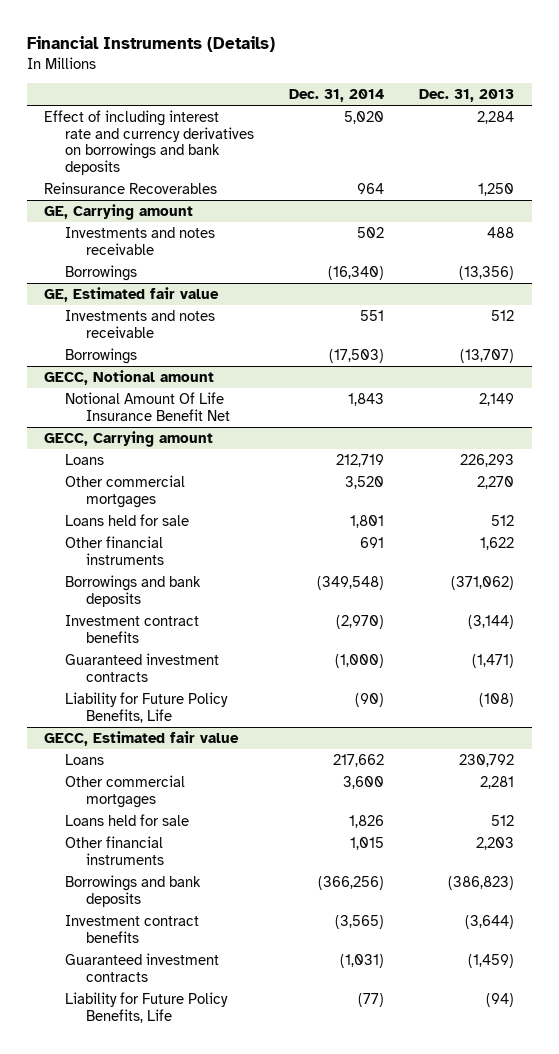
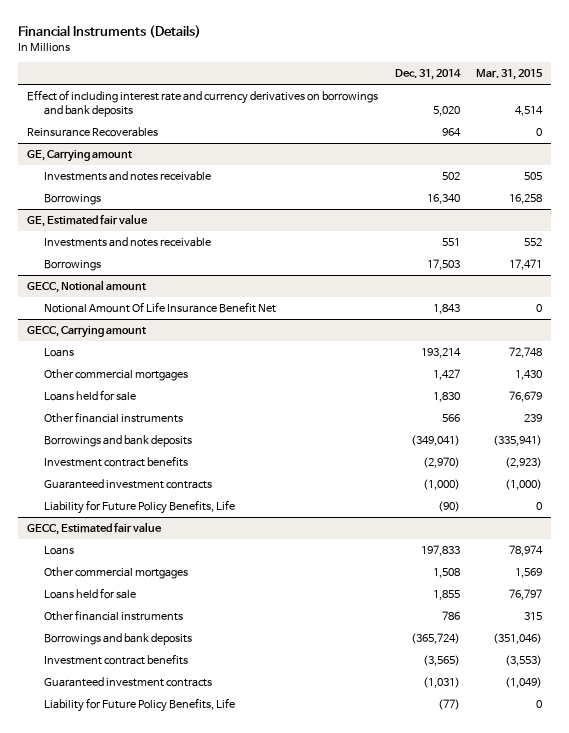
[419,89,515,103] Dec. 31, 2013 -> none
none -> [476,69,544,81] Mar. 31, 2015
[328,265,385,280] (16,340) -> [426,194,460,205] 16,340
[329,348,385,363] (17,503) -> [426,259,460,271] 17,503
[336,453,385,467] 212,719 -> [420,348,461,359] 193,214
[345,475,385,489] 3,520 -> [432,369,460,381] 1,427
[350,514,385,528] 1,801 -> [432,392,460,403] 1,830
[360,536,385,548] 691 -> [441,414,460,423] 566
[317,575,385,590] (349,548) -> [410,435,460,447] (349,041)
[333,753,385,767] 217,662 -> [420,545,460,557] 197,833
[343,775,385,789] 3,600 -> [432,568,460,579] 1,508
[349,814,385,828] 1,826 -> [432,590,460,601] 1,855
[350,836,385,850] 1,015 -> [441,611,460,621] 786
[318,875,385,890] (366,256) -> [410,633,460,645] (365,724)

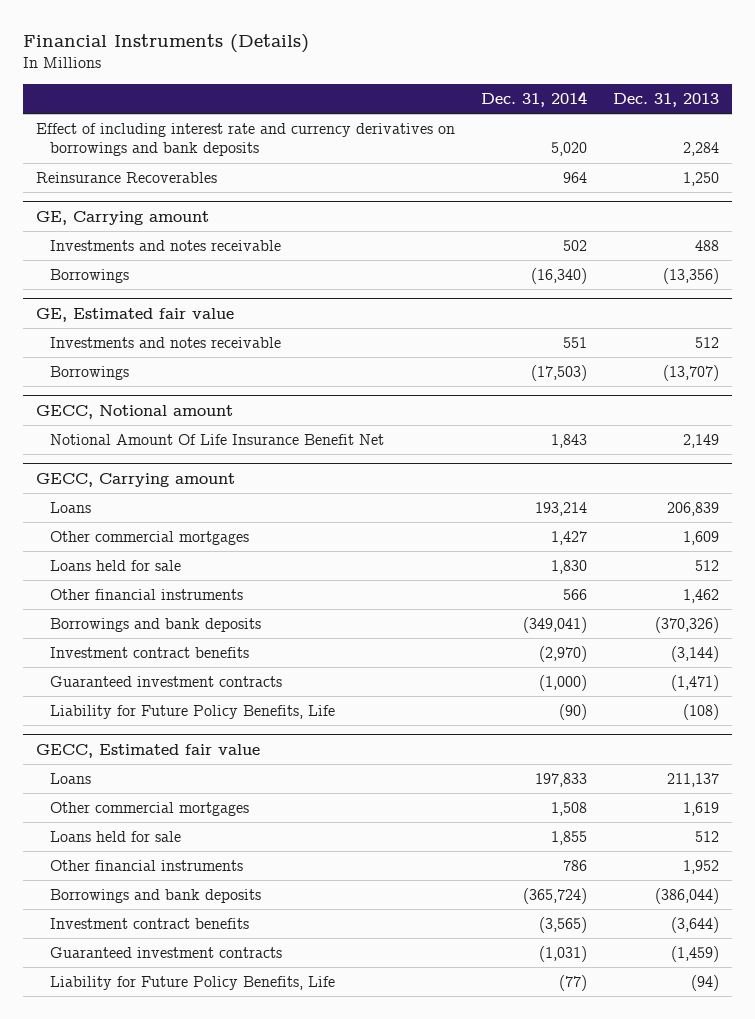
[476,69,544,81] Mar. 31, 2015 -> none
none -> [613,92,720,107] Dec. 31, 2013
[426,194,460,205] 16,340 -> [531,267,588,284] (16,340)
[426,259,460,271] 17,503 -> [531,364,588,381] (17,503)

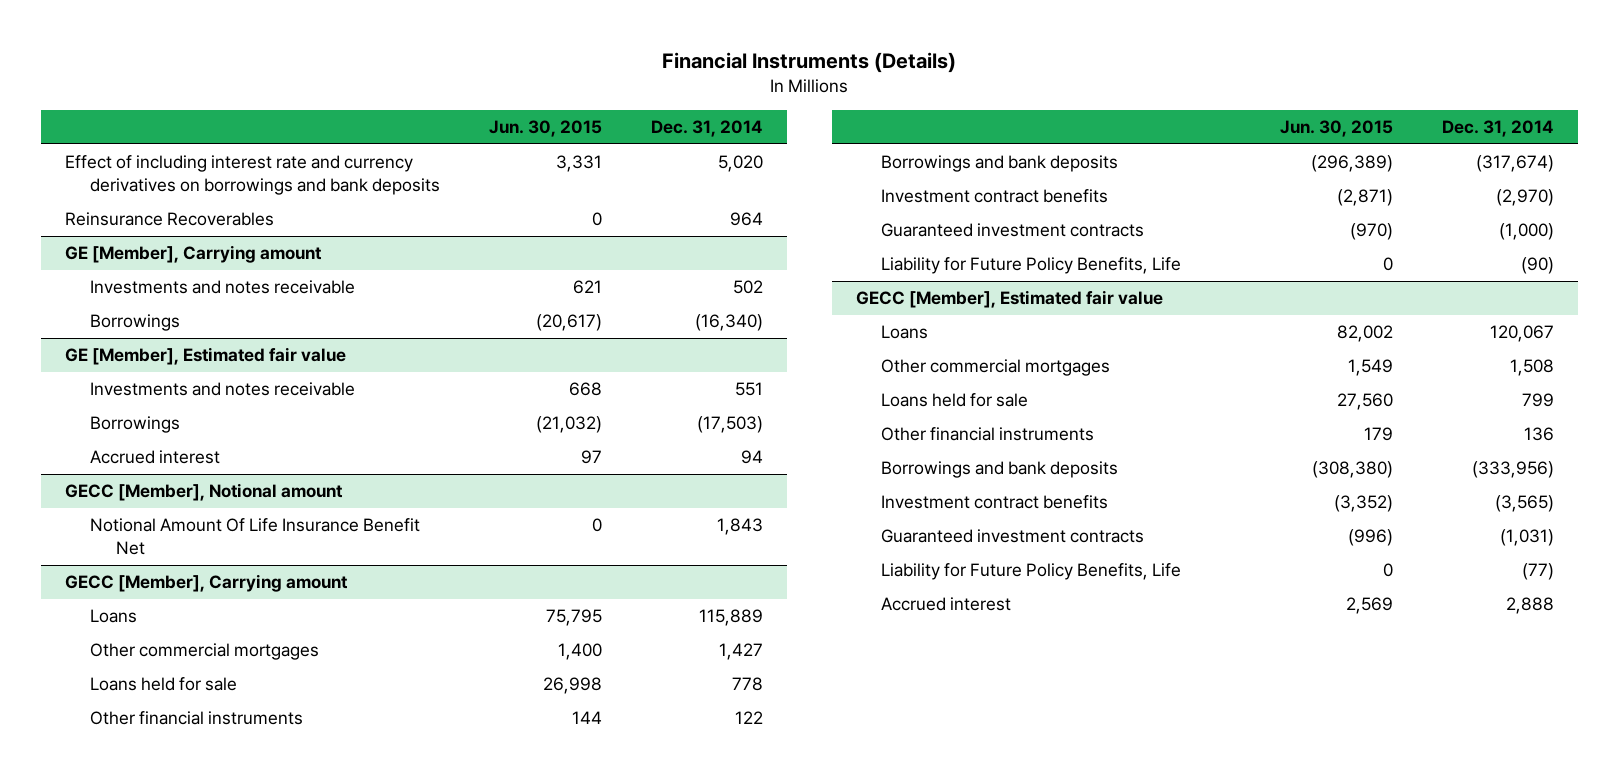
[613,92,720,107] Dec. 31, 2013 -> none
none -> [489,120,603,138] Jun. 30, 2015
[36,210,210,225] GE, Carrying amount -> [65,245,323,264] GE [Member], Carrying amount
[36,307,235,322] GE, Estimated fair value -> [65,347,347,366] GE [Member], Estimated fair value
none -> [90,450,221,465] Accrued interest
[36,404,234,419] GECC, Notional amount -> [65,483,344,502] GECC [Member], Notional amount
[36,472,236,487] GECC, Carrying amount -> [65,574,349,593] GECC [Member], Carrying amount
[535,501,588,516] 193,214 -> [698,609,763,627] 115,889
[551,559,588,574] 1,830 -> [731,677,763,692] 778
[563,588,588,600] 566 -> [734,711,763,725] 122
[523,616,588,633] (349,041) -> [1475,155,1554,173] (317,674)
[36,743,261,758] GECC, Estimated fair value -> [855,290,1163,309] GECC [Member], Estimated fair value
[535,772,588,787] 197,833 -> [1489,325,1554,343] 120,067
[551,830,588,845] 1,855 -> [1521,393,1554,408] 799
[563,859,588,871] 786 -> [1523,427,1554,442] 136
[523,887,588,904] (365,724) -> [1471,461,1554,479] (333,956)
none -> [881,597,1012,612] Accrued interest

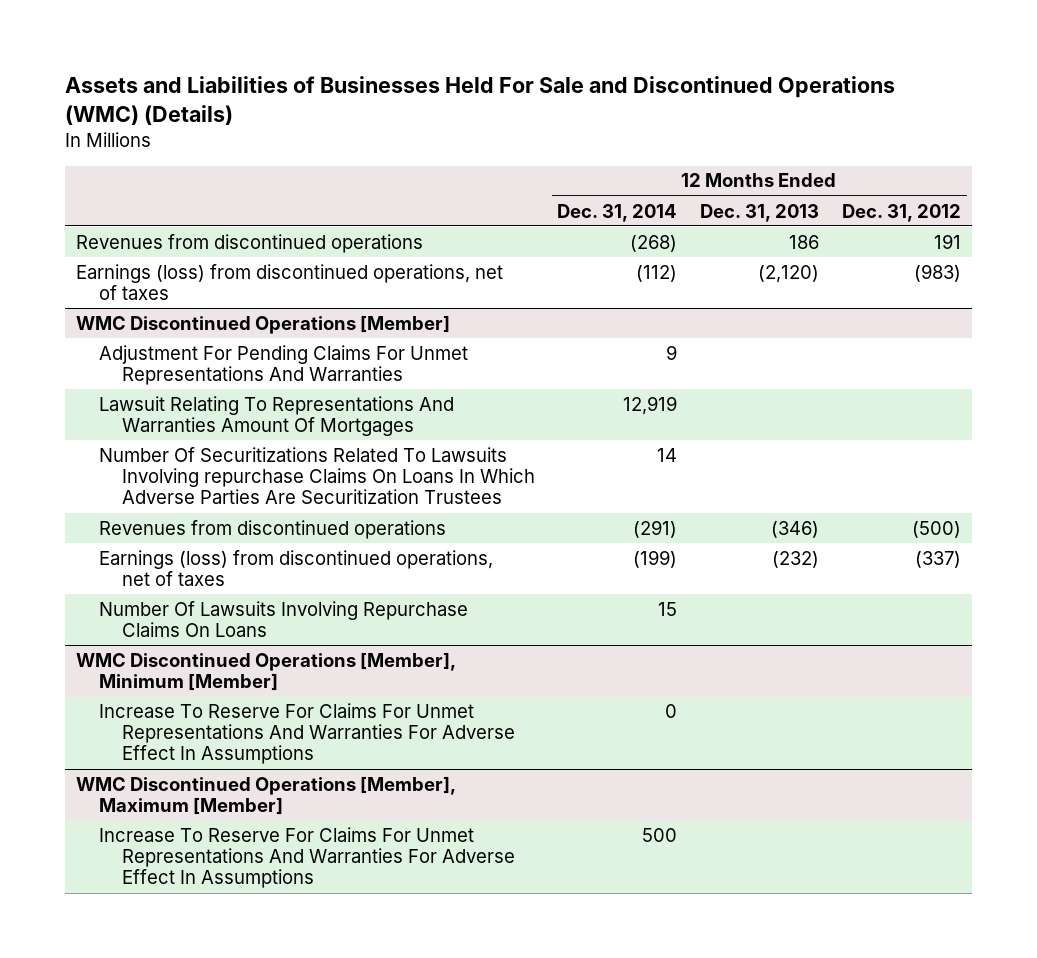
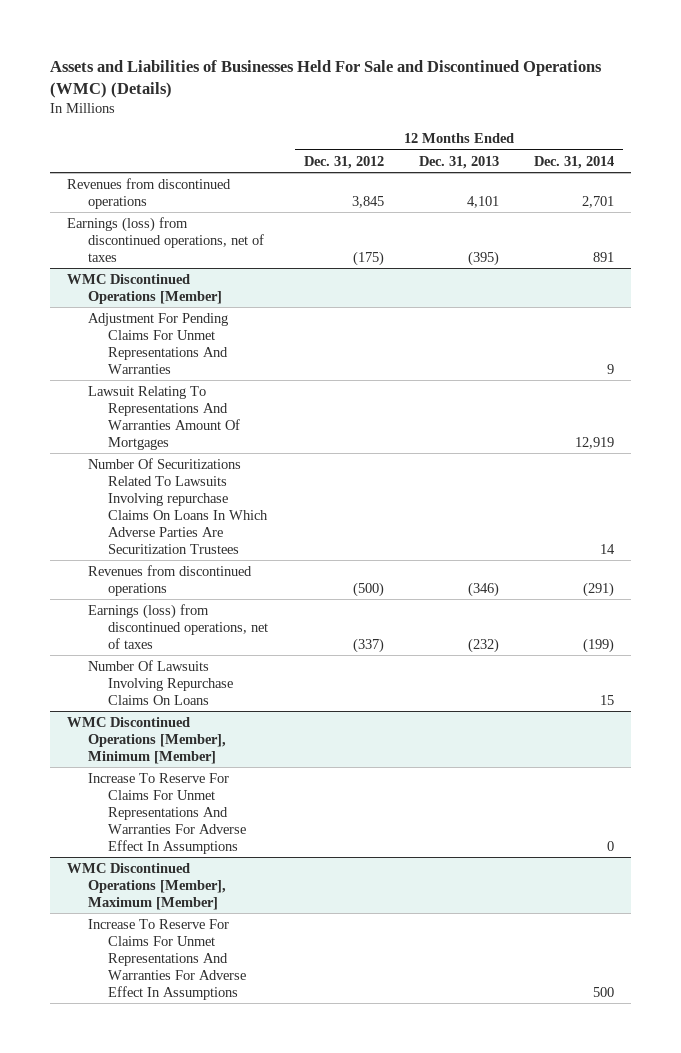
[630,234,678,252] (268) -> [581,195,614,208] 2,701
[789,234,820,249] 186 -> [466,195,499,208] 4,101
[934,233,962,249] 191 -> [351,195,384,208] 3,845
[636,264,678,282] (112) -> [592,251,614,262] 891
[758,264,820,283] (2,120) -> [467,250,499,266] (395)
[914,263,962,282] (983) -> [352,250,384,266] (175)

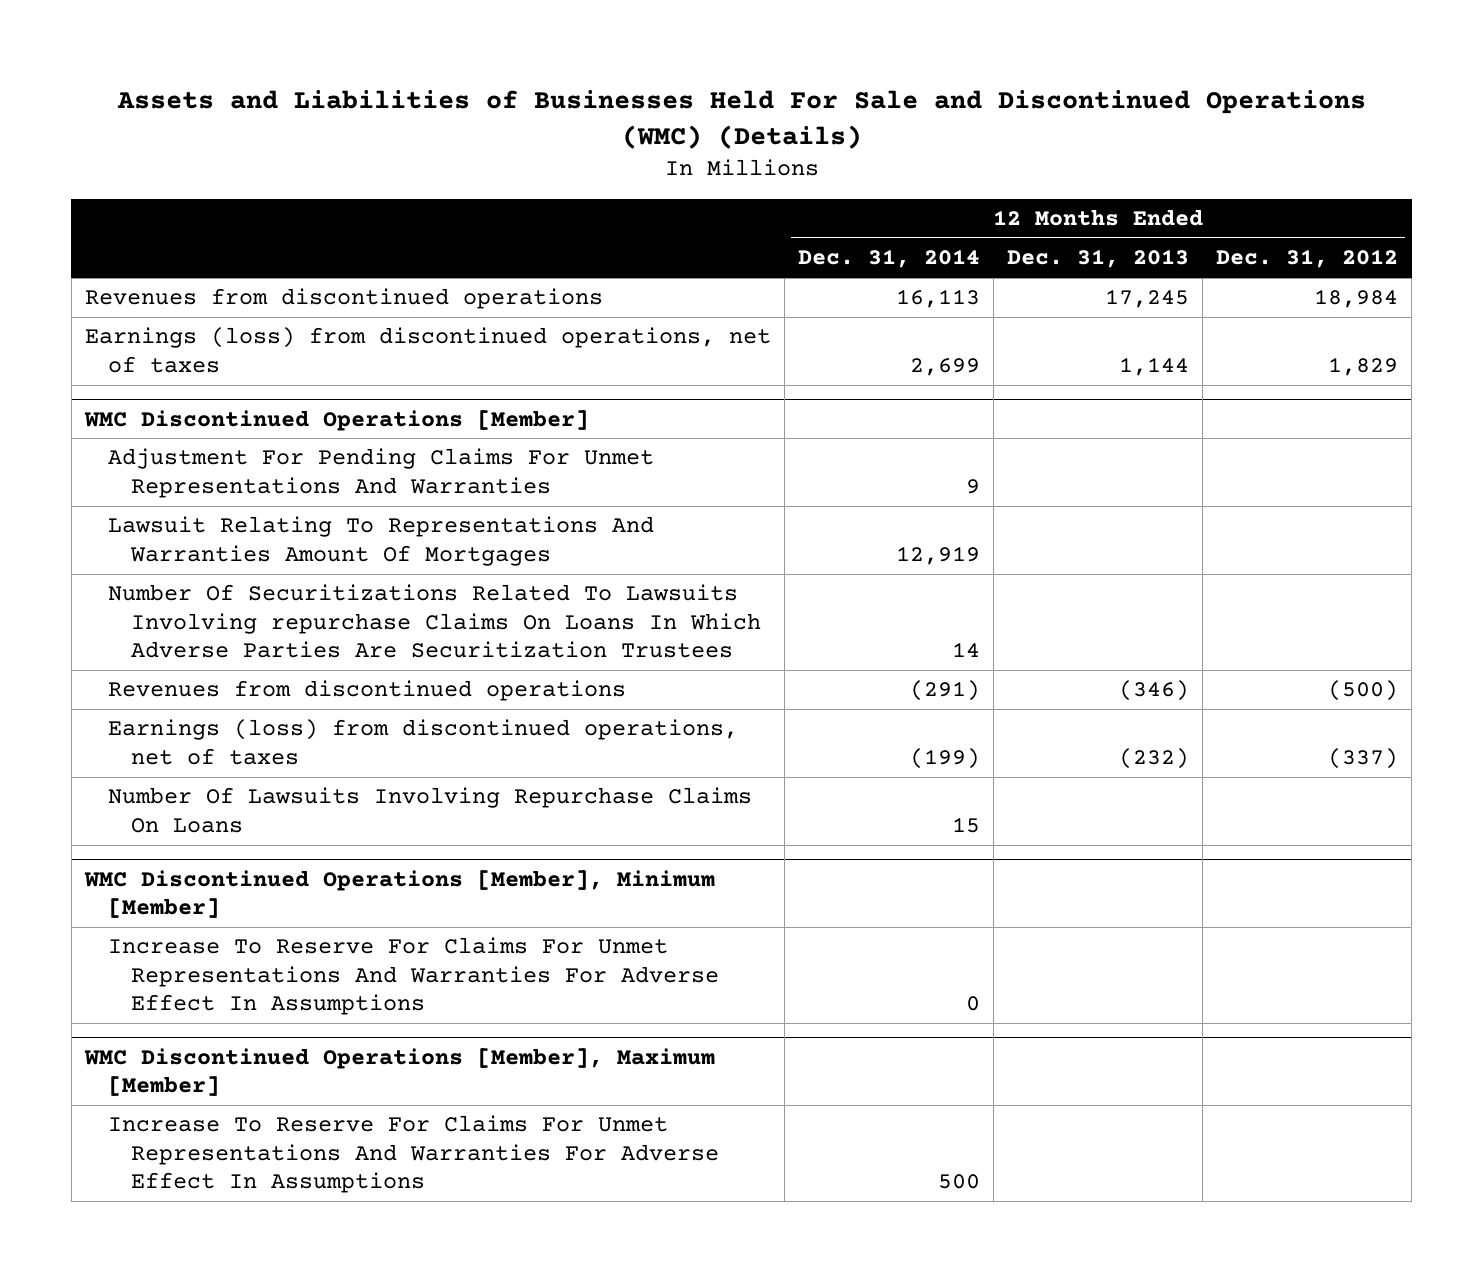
[351,195,384,208] 3,845 -> [1314,289,1399,309] 18,984
[466,195,499,208] 4,101 -> [1105,289,1190,309] 17,245
[581,195,614,208] 2,701 -> [896,289,981,309] 16,113
[352,250,384,266] (175) -> [1328,356,1399,376] 1,829
[467,250,499,266] (395) -> [1119,356,1190,376] 1,144
[592,251,614,262] 891 -> [910,357,981,376] 2,699

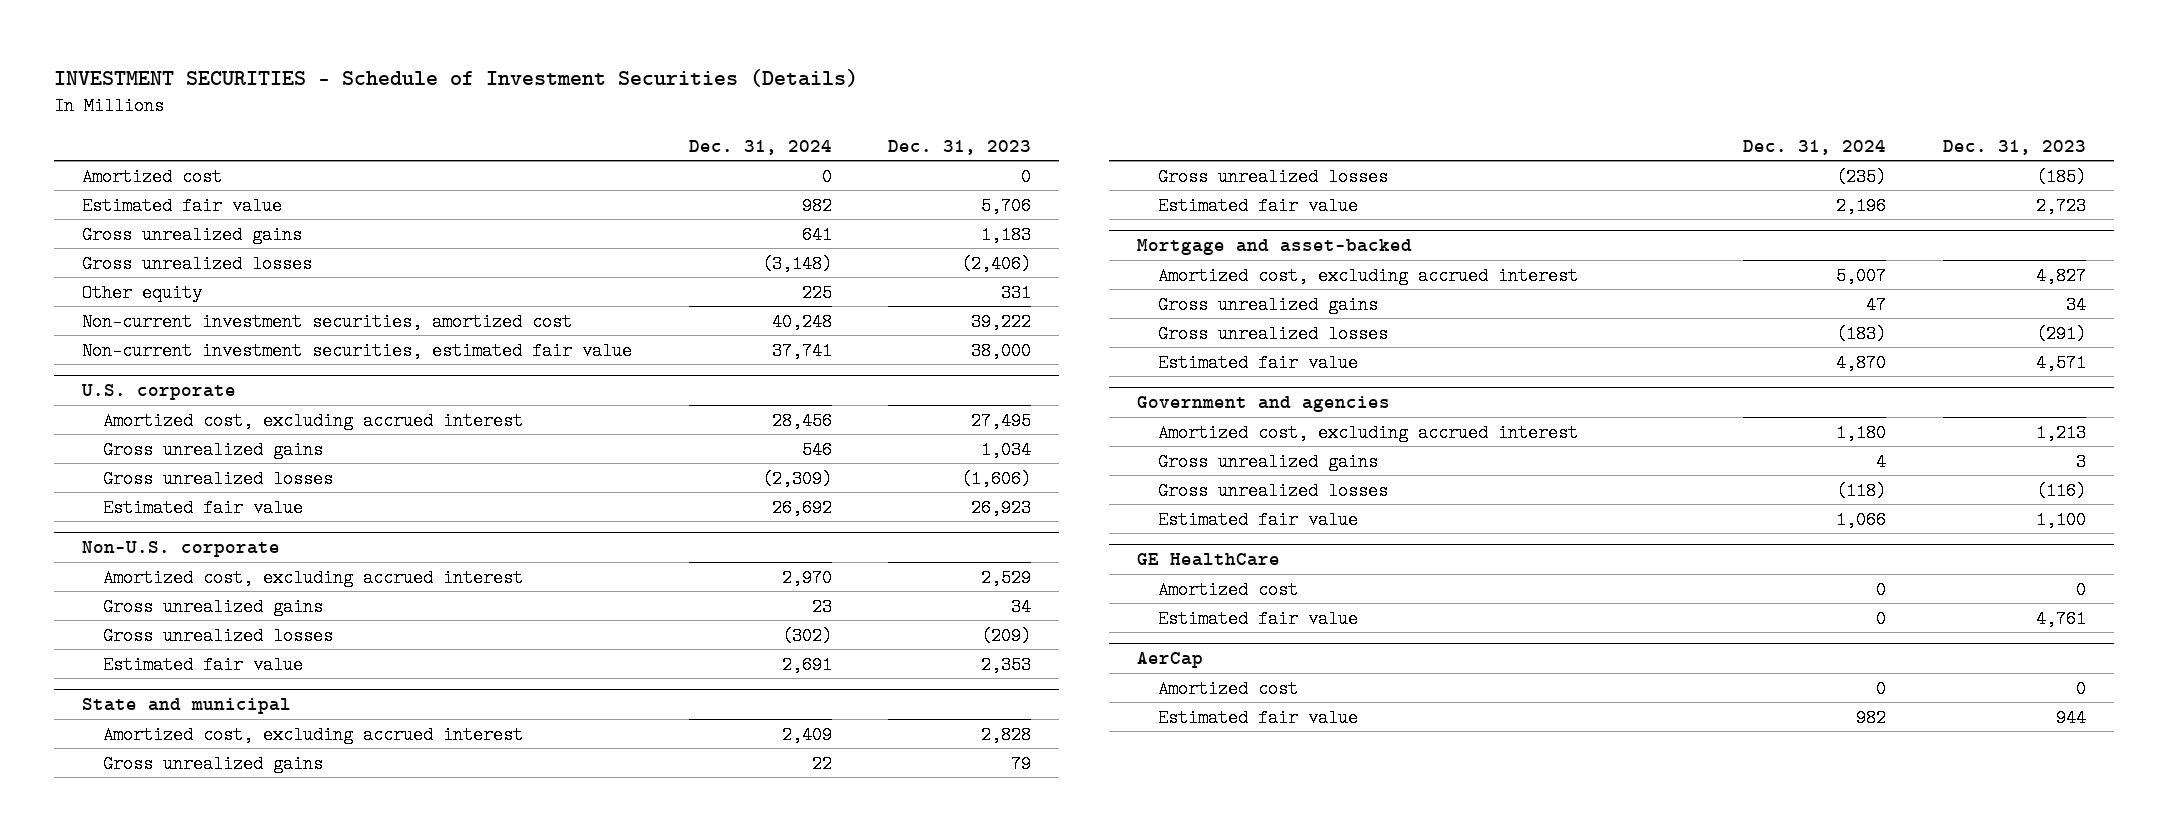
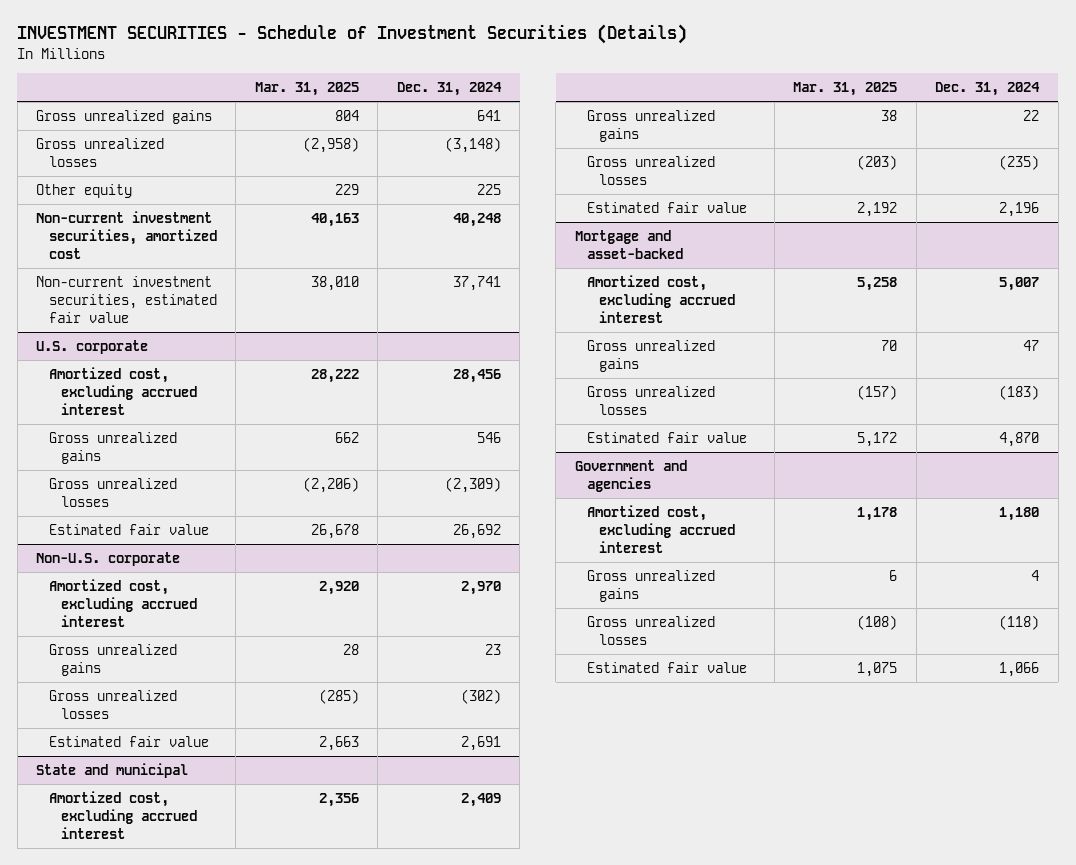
[887,139,1031,155] Dec. 31, 2023 -> none
none -> [254,82,359,97] Mar. 31, 2025
[82,167,223,186] Amortized cost -> none
[82,196,283,215] Estimated fair value -> none
[1136,553,1280,567] GE HealthCare -> none
[1157,580,1298,599] Amortized cost -> none
[1157,609,1358,628] Estimated fair value -> none
[1136,652,1203,669] AerCap -> none
[1157,679,1298,698] Amortized cost -> none
[1157,708,1358,727] Estimated fair value -> none

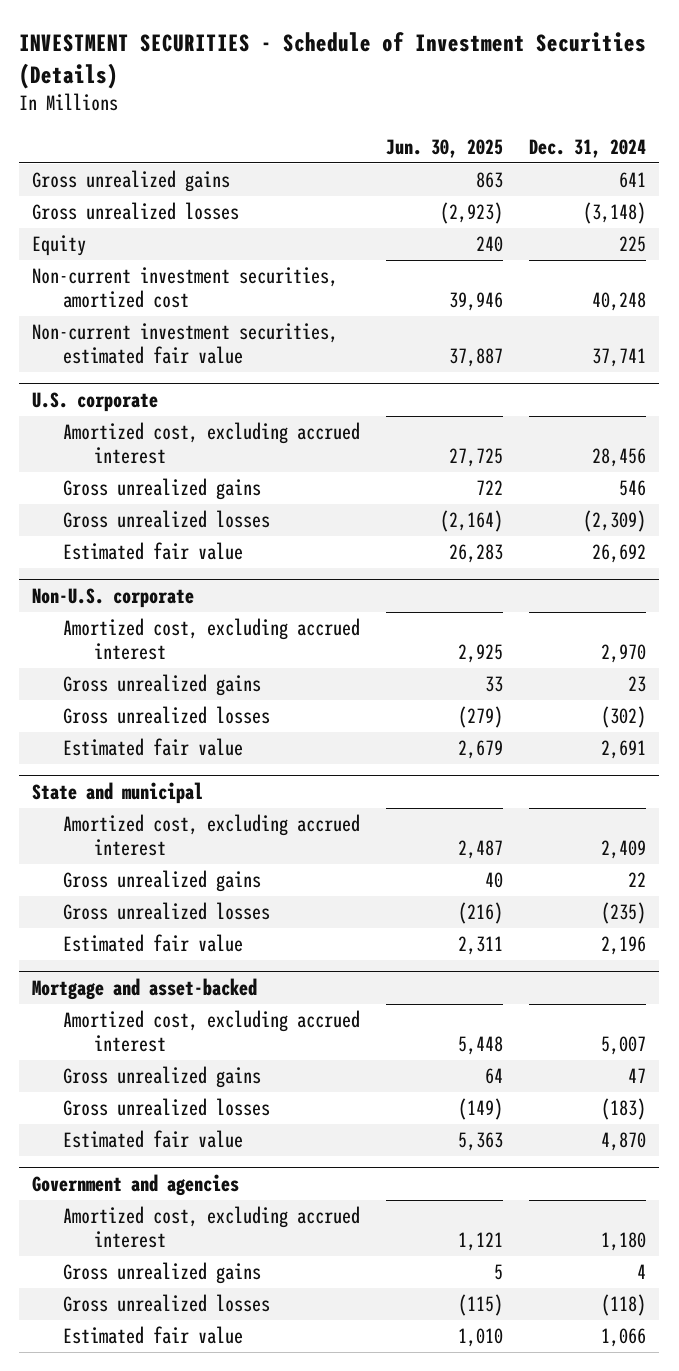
[254,82,359,97] Mar. 31, 2025 -> none
none -> [386,138,504,158] Jun. 30, 2025
[36,184,133,199] Other equity -> [32,235,87,257] Equity

